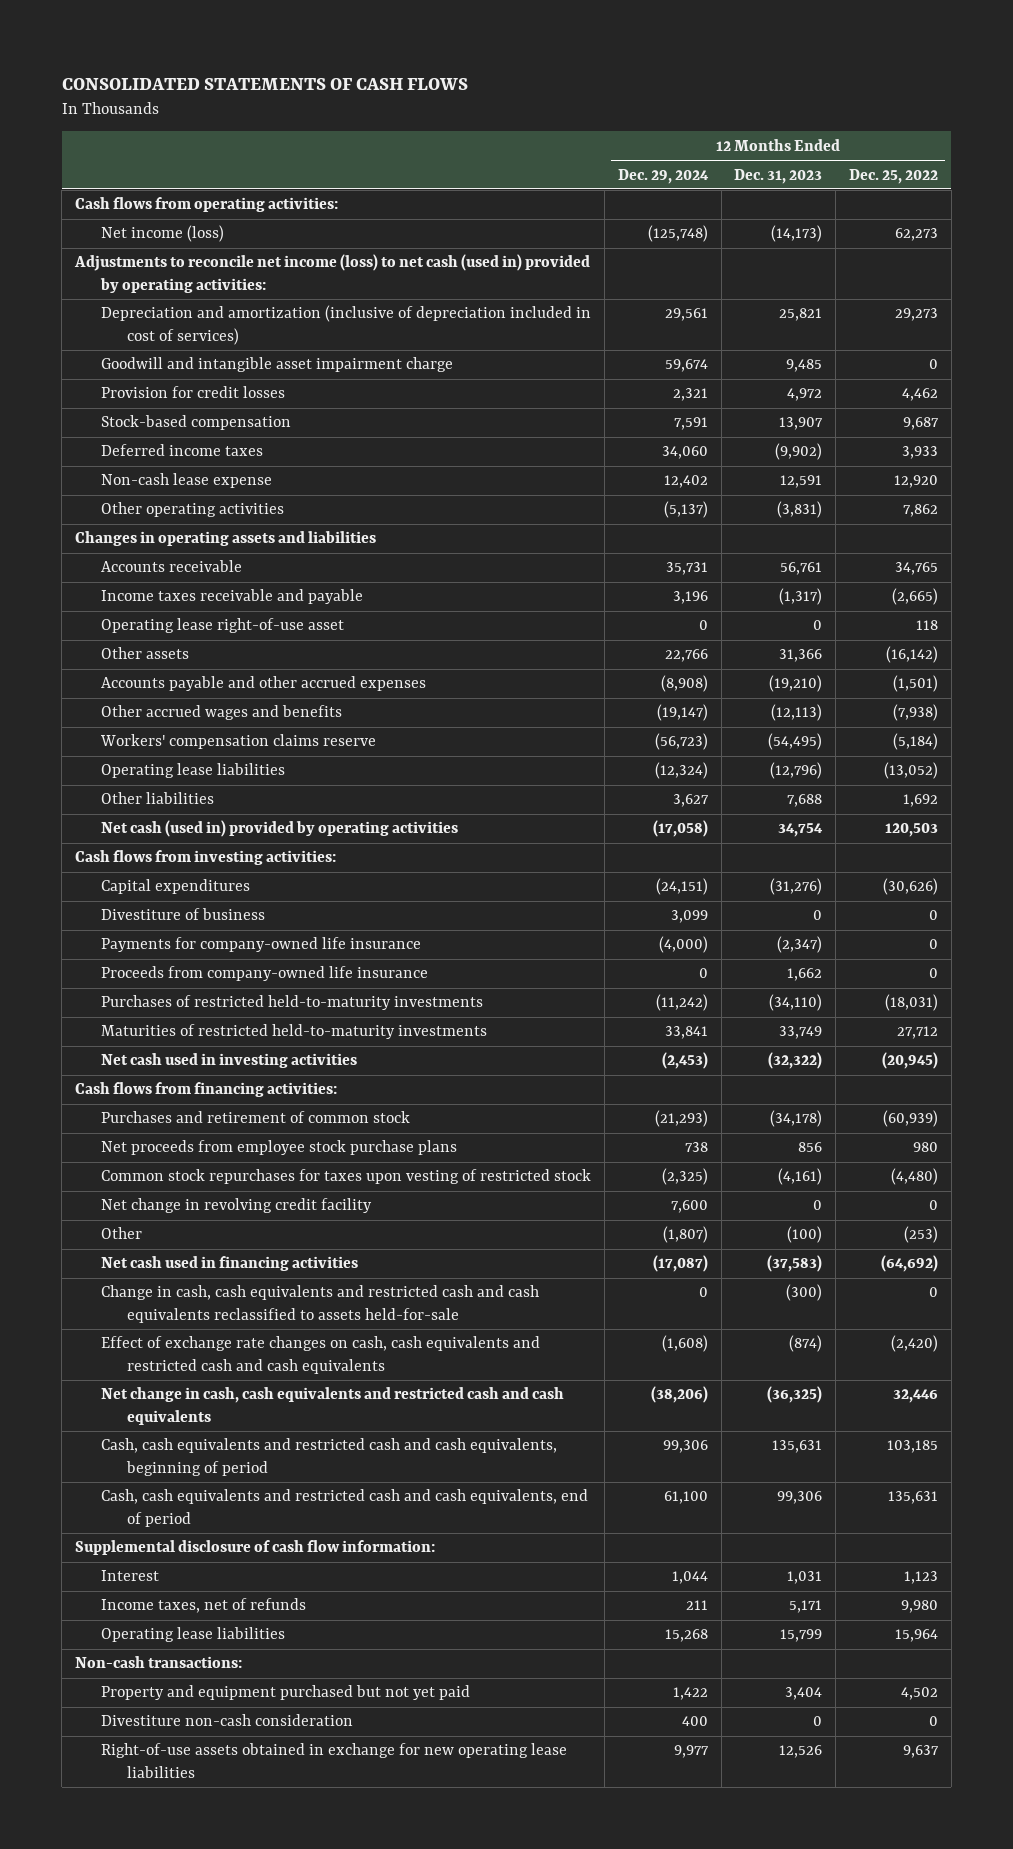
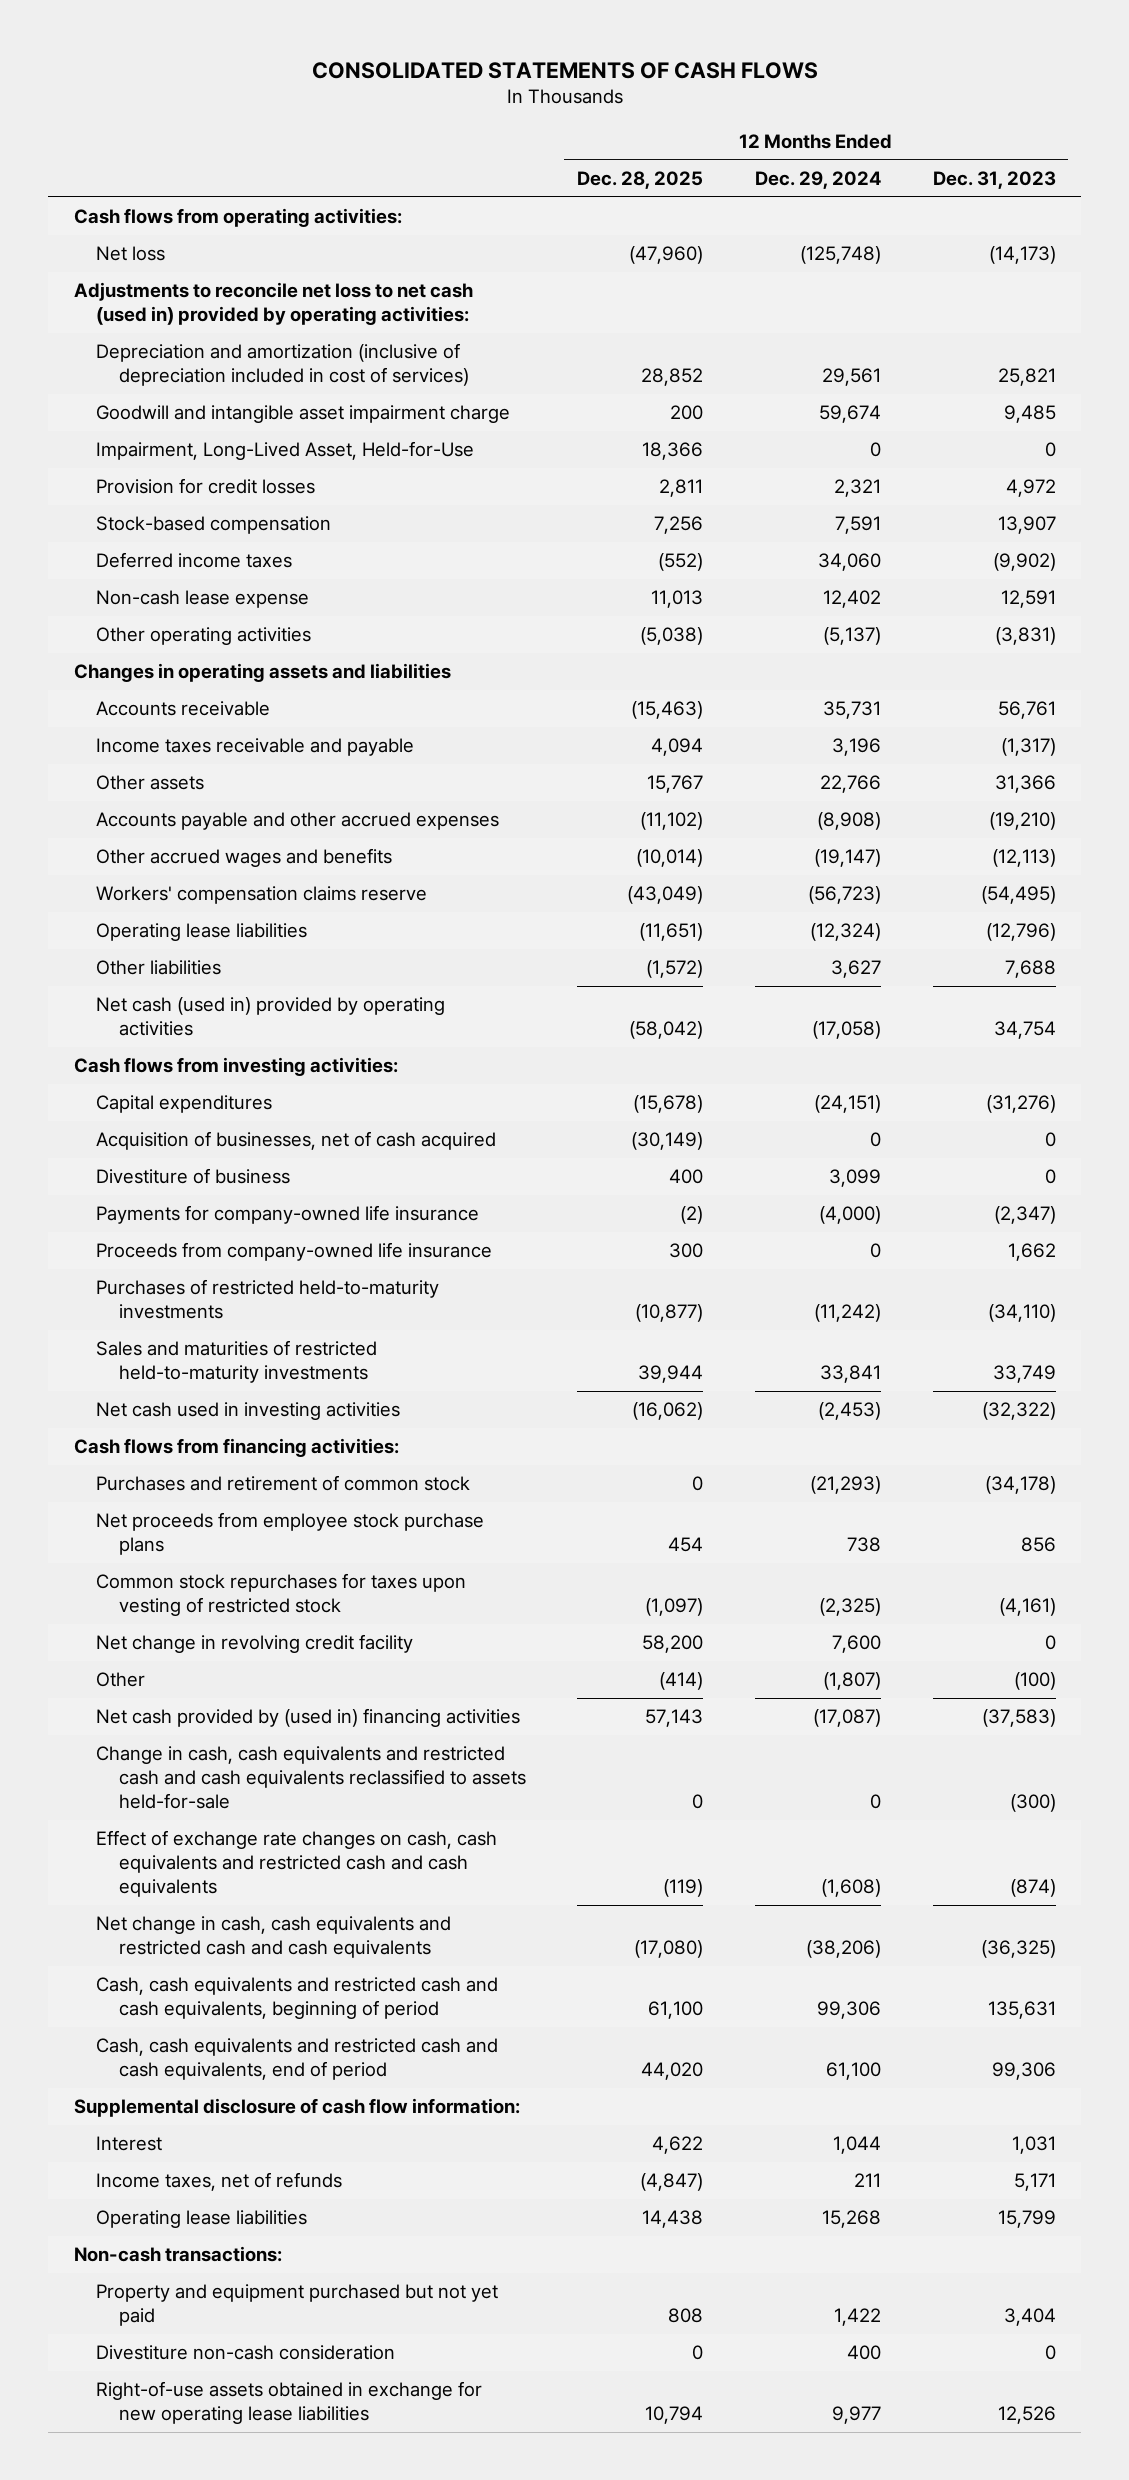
[849,168,939,184] Dec. 25, 2022 -> none
none -> [577,171,704,190] Dec. 28, 2025
[101,225,225,243] Net income (loss) -> [96,246,166,262] Net loss
[74,254,591,293] Adjustments to reconcile net income (loss) to net cash (used in) provided by operating activities: -> [73,282,473,325] Adjustments to reconcile net loss to net cash (used in) provided by operating activities:
none -> [96,441,475,461] Impairment, Long-Lived Asset, Held-for-Use
[101,618,345,634] Operating lease right-of-use asset -> none
none -> [96,1131,497,1151] Acquisition of businesses, net of cash acquired
[101,1024,488,1040] Maturities of restricted held-to-maturity investments -> [96,1340,378,1383] Sales and maturities of restricted held-to-maturity investments
[101,1256,359,1272] Net cash used in financing activities -> [96,1708,521,1728] Net cash provided by (used in) financing activities

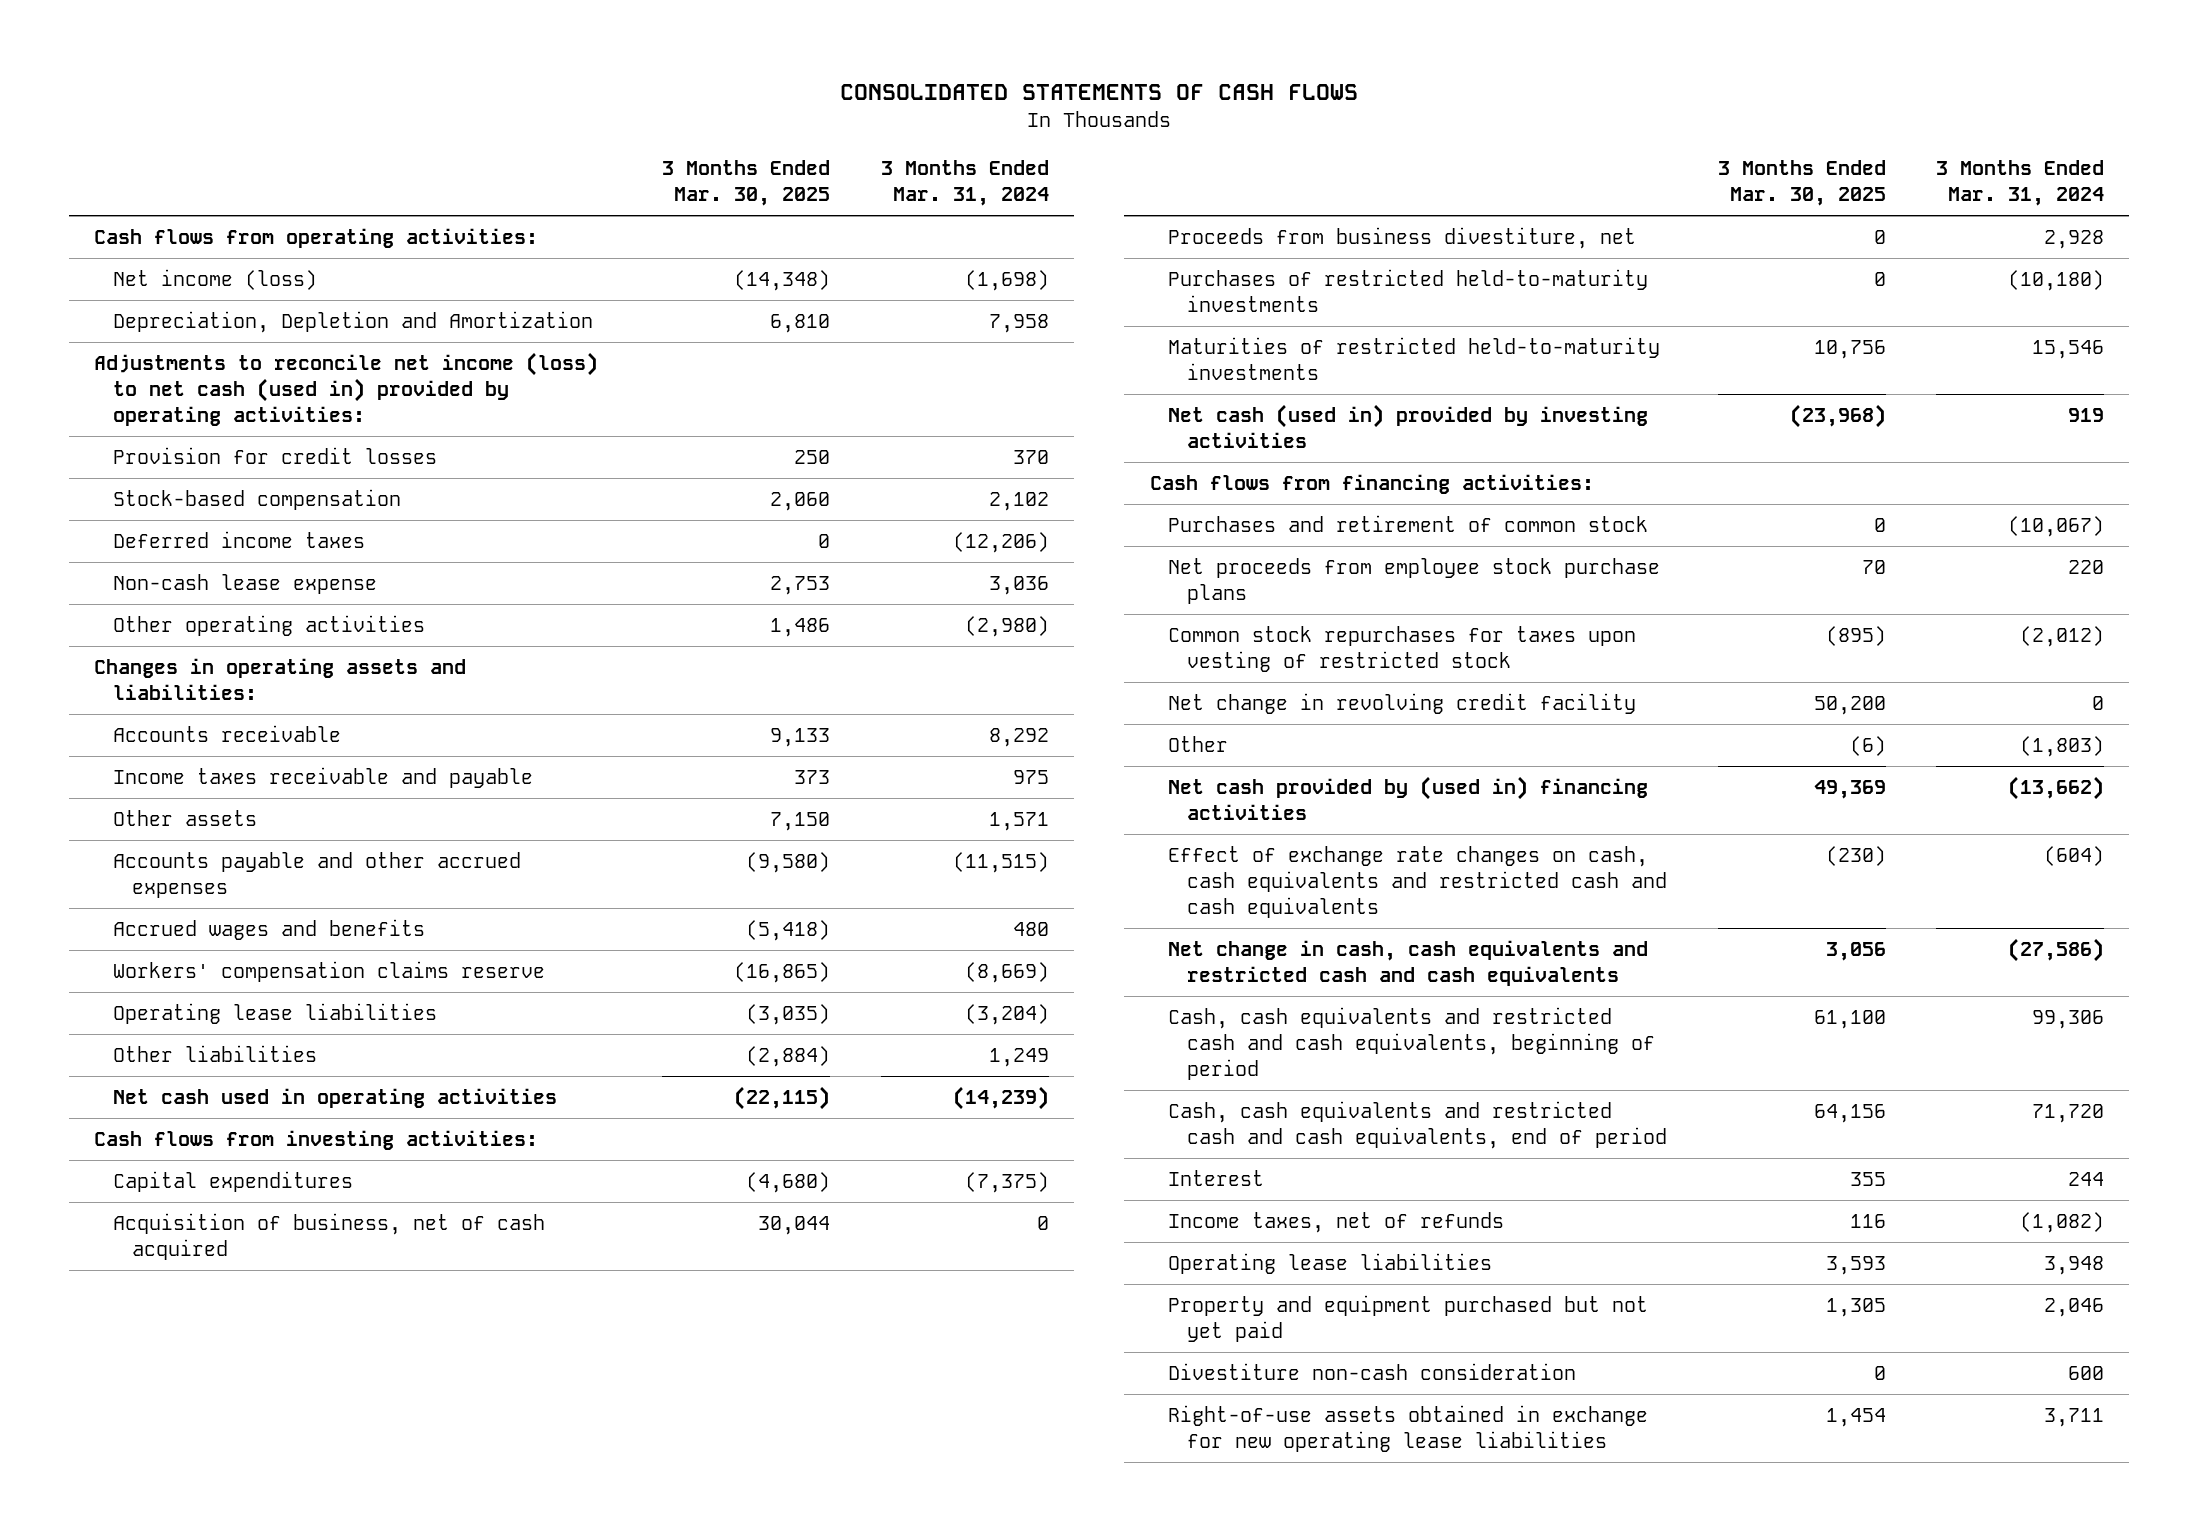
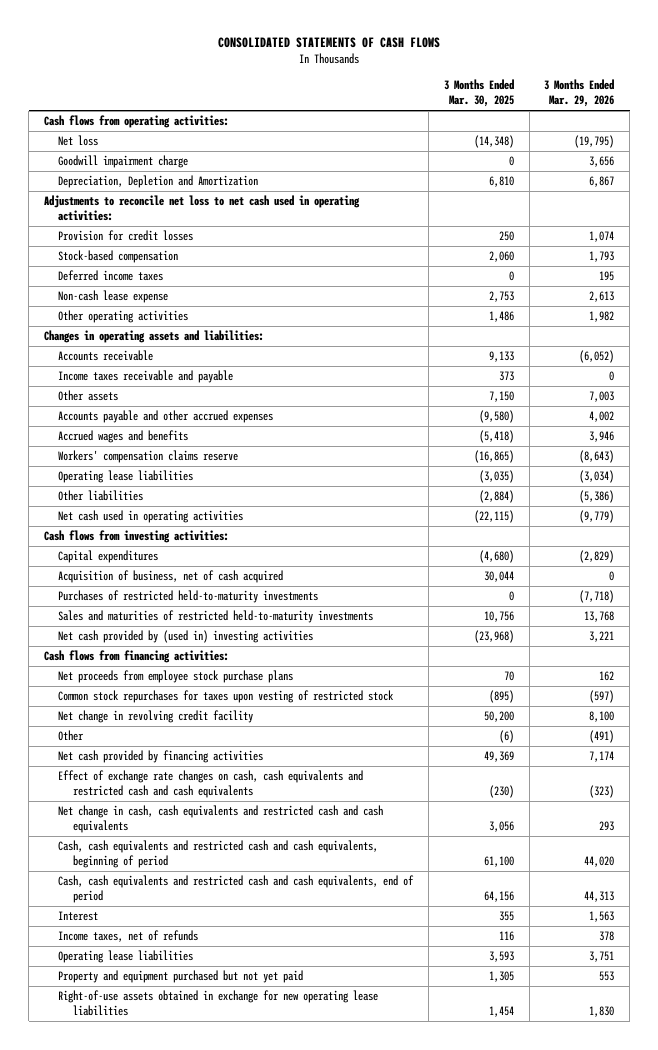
[880,160,1049,207] 3 Months Ended Mar. 31, 2024 -> none
none -> [544,79,615,108] 3 Months Ended Mar. 29, 2026
[112,268,317,290] Net income (loss) -> [58,135,99,147] Net loss
none -> [58,155,189,169] Goodwill impairment charge
[93,351,598,426] Adjustments to reconcile net income (loss) to net cash (used in) provided by operating activities: -> [43,195,360,222] Adjustments to reconcile net loss to net cash used in operating activities:
[1168,226,1637,249] Proceeds from business divestiture, net -> none
[1168,336,1661,380] Maturities of restricted held-to-maturity investments -> [58,610,374,624] Sales and maturities of restricted held-to-maturity investments
[1168,403,1649,448] Net cash (used in) provided by investing activities -> [58,630,314,644] Net cash provided by (used in) investing activities
[1168,514,1649,532] Purchases and retirement of common stock -> none
[1168,775,1649,820] Net cash provided by (used in) financing activities -> [58,750,264,764] Net cash provided by financing activities
[1168,1362,1577,1380] Divestiture non-cash consideration -> none

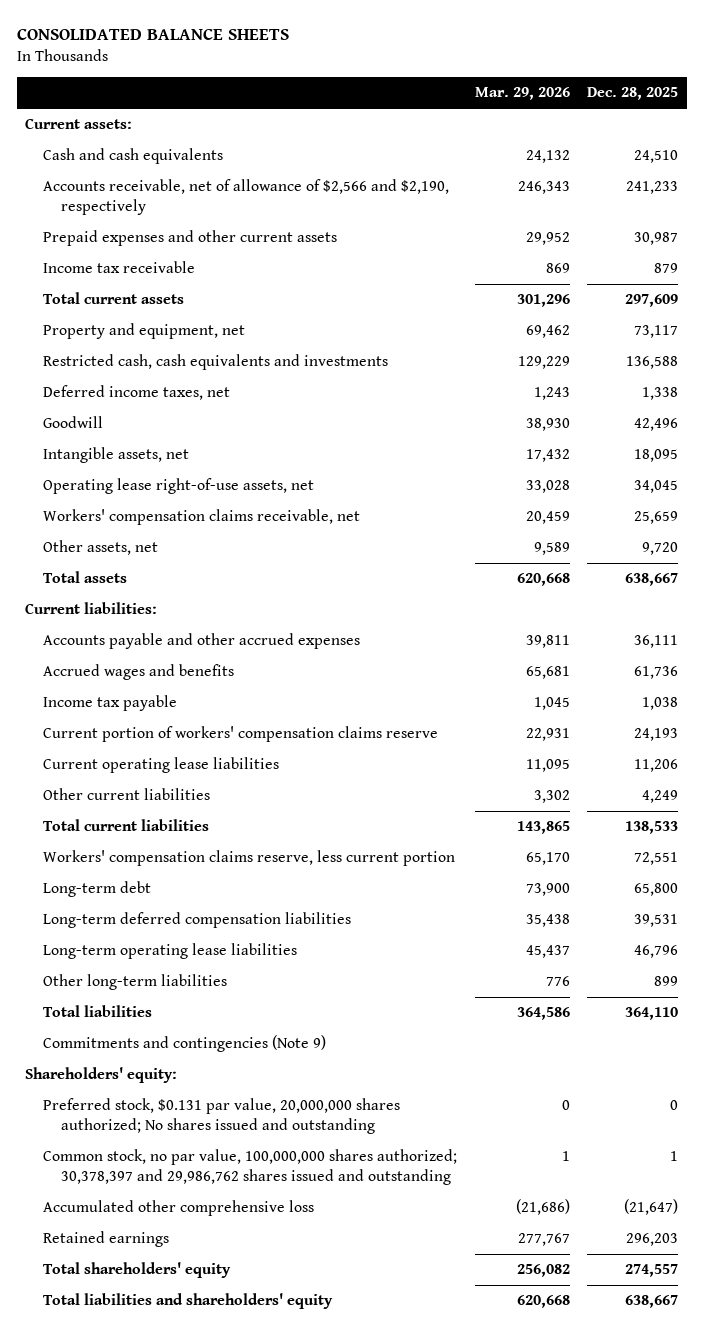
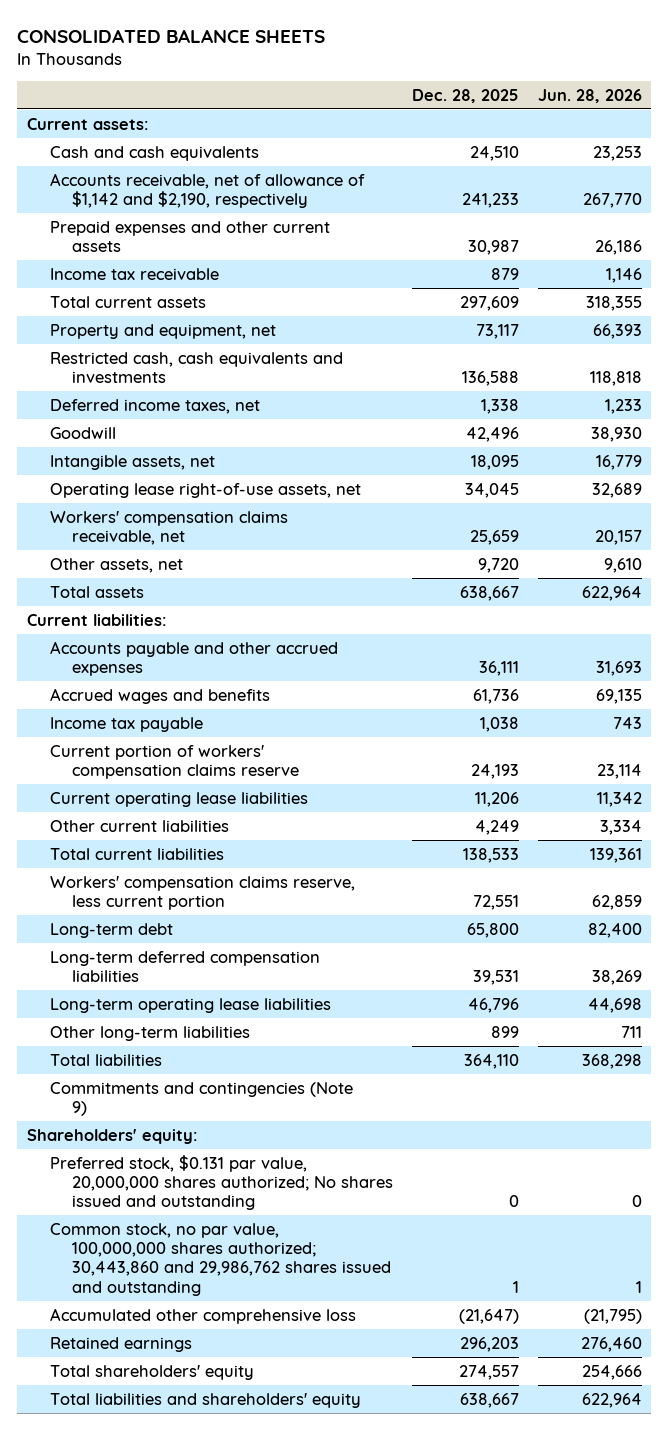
[474,87,570,101] Mar. 29, 2026 -> none
none -> [537,88,642,103] Jun. 28, 2026
[43,179,450,216] Accounts receivable, net of allowance of $2,566 and $2,190, respectively -> [49,172,365,208] Accounts receivable, net of allowance of $1,142 and $2,190, respectively
[43,1149,458,1186] Common stock, no par value, 100,000,000 shares authorized; 30,378,397 and 29,986,762 shares issued and outstanding -> [49,1222,392,1296] Common stock, no par value, 100,000,000 shares authorized; 30,443,860 and 29,986,762 shares issued and outstanding

